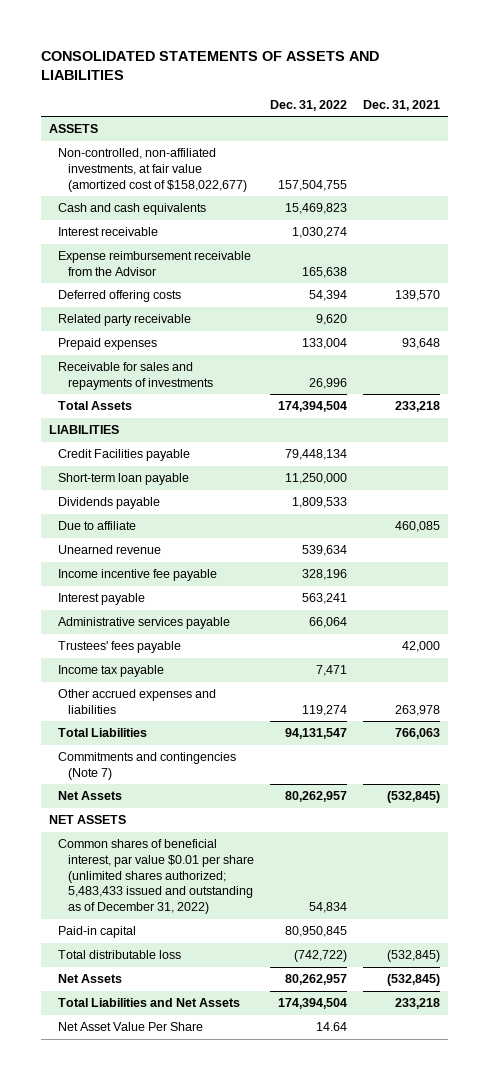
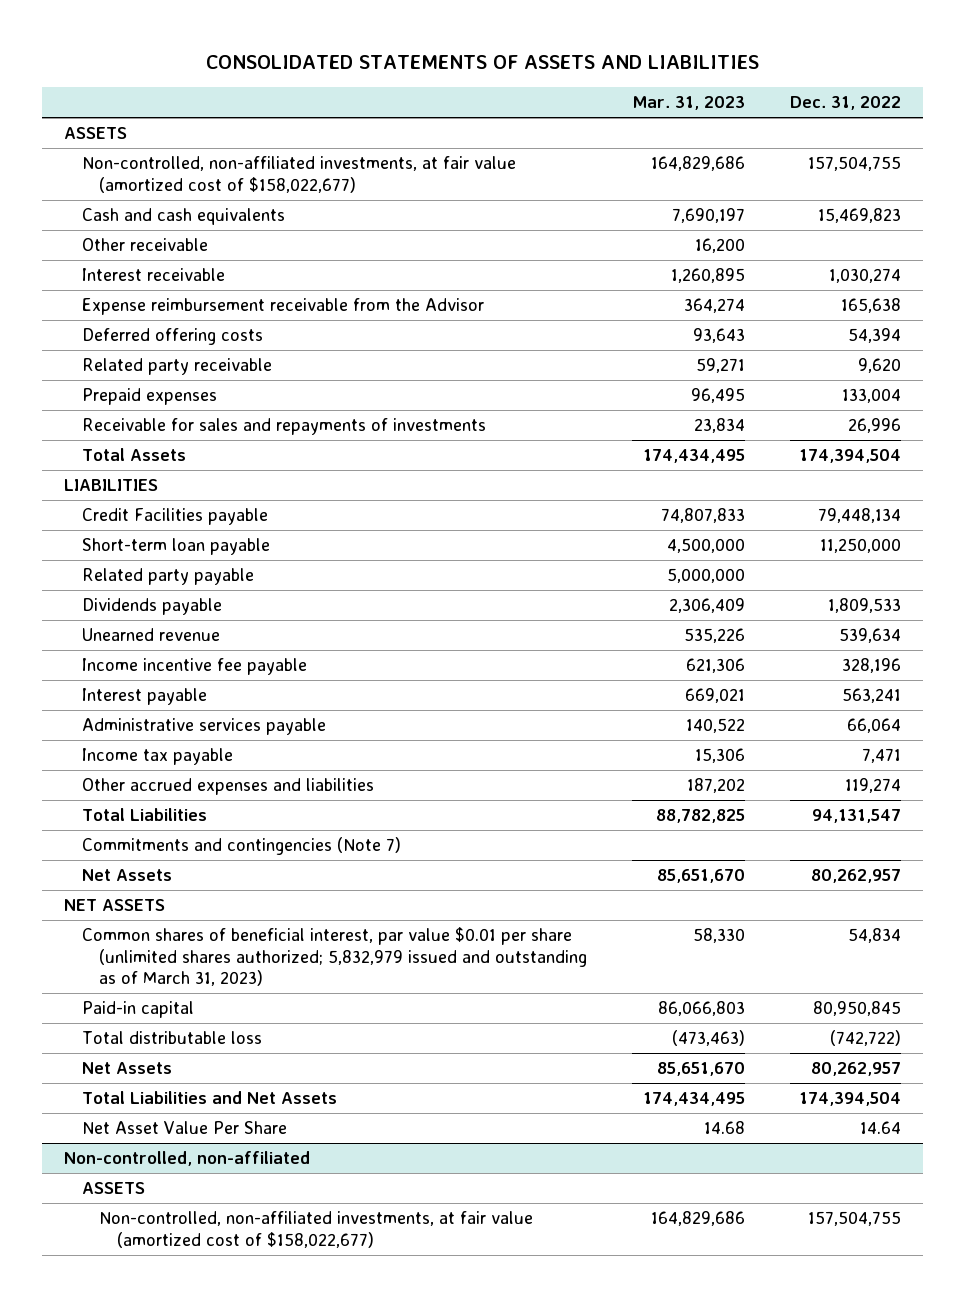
[363,100,441,112] Dec. 31, 2021 -> none
none -> [631,96,745,111] Mar. 31, 2023
none -> [81,238,208,252] Other receivable
none -> [81,568,254,586] Related party payable
[58,521,137,531] Due to affiliate -> none
[58,641,182,654] Trustees' fees payable -> none
[58,839,255,915] Common shares of beneficial interest, par value $0.01 per share (unlimited shares authorized; 5,483,433 issued and outstanding as of December 31, 2022) -> [81,927,588,987] Common shares of beneficial interest, par value $0.01 per share (unlimited shares authorized; 5,832,979 issued and outstanding as of March 31, 2023)
none -> [64,1151,311,1167] Non-controlled, non-affiliated
none -> [81,1182,145,1195] ASSETS
none -> [99,1211,534,1248] Non-controlled, non-affiliated investments, at fair value (amortized cost of $158,022,677)

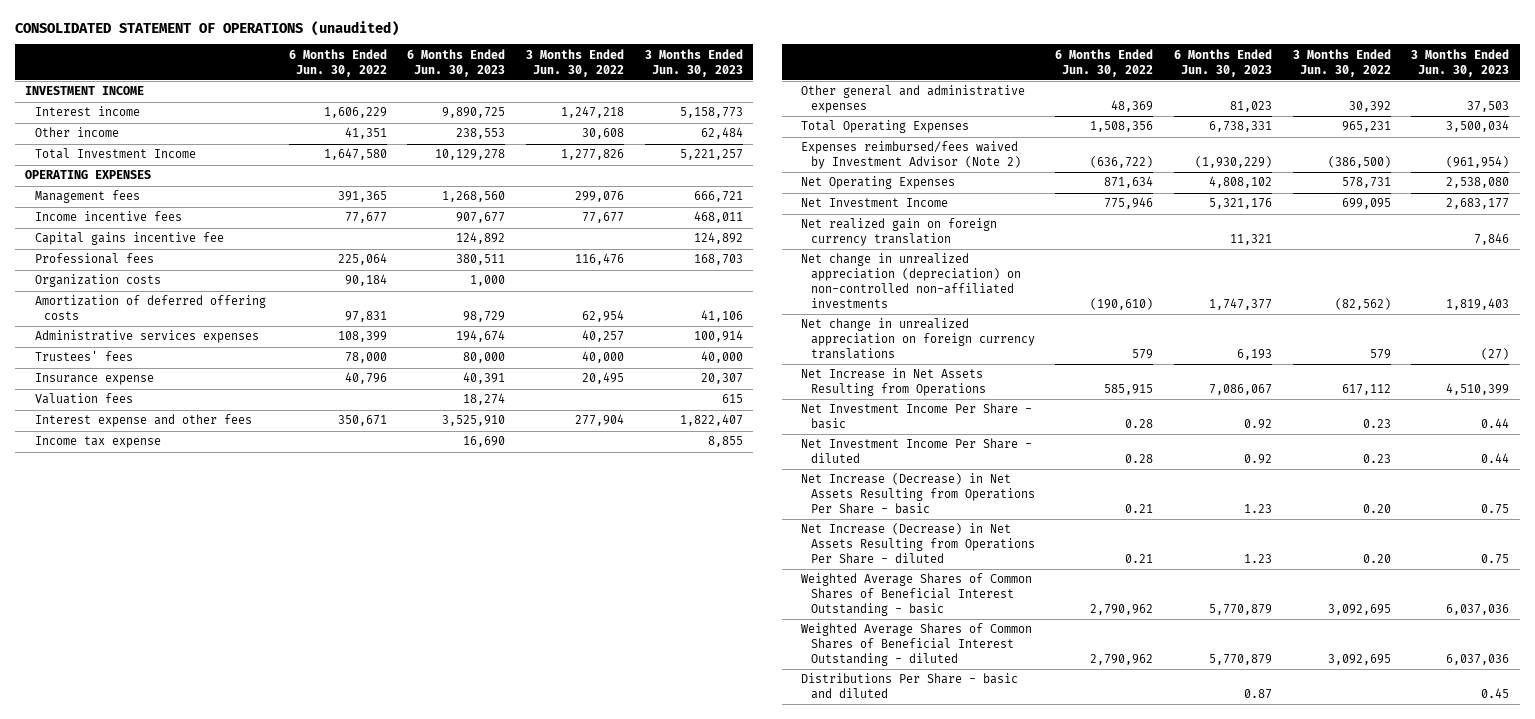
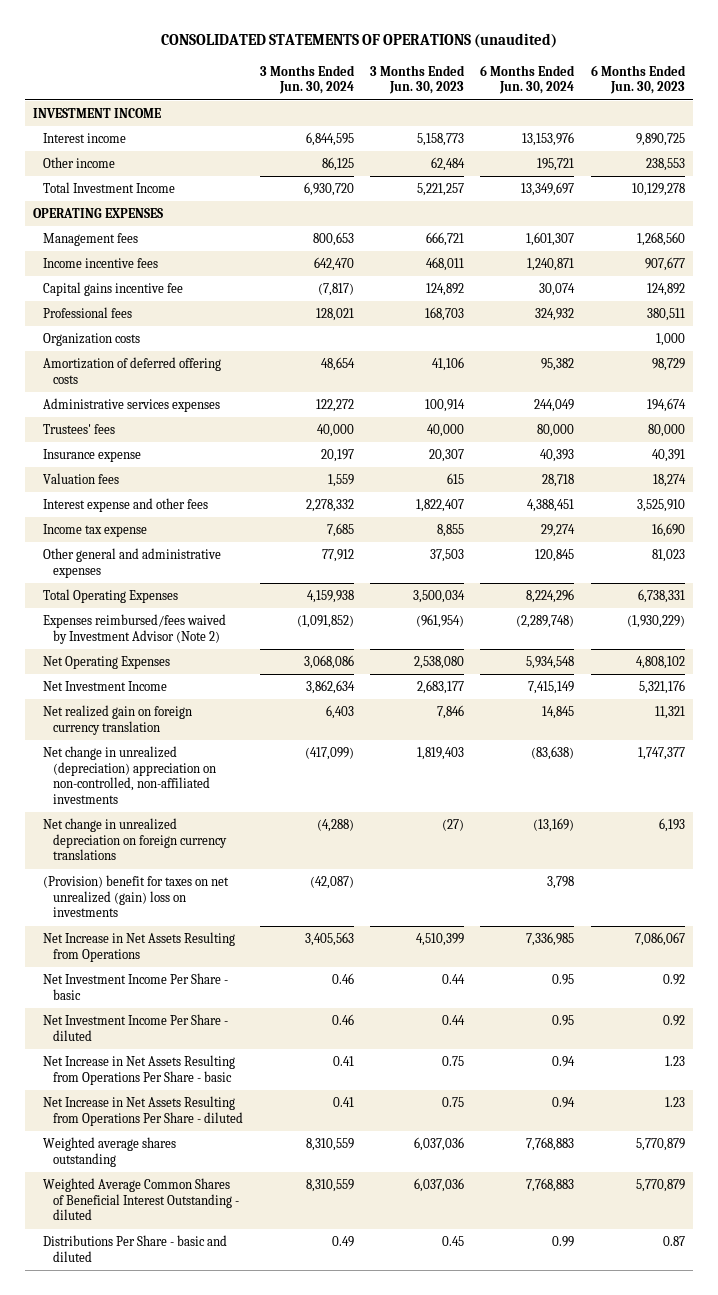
[14,20,399,36] CONSOLIDATED STATEMENT OF OPERATIONS (unaudited) -> [161,33,558,49] CONSOLIDATED STATEMENTS OF OPERATIONS (unaudited)
[288,48,387,77] 6 Months Ended Jun. 30, 2022 -> none
[525,48,624,77] 3 Months Ended Jun. 30, 2022 -> none
none -> [259,64,355,95] 3 Months Ended Jun. 30, 2024
none -> [480,64,576,95] 6 Months Ended Jun. 30, 2024
[801,253,1021,308] Net change in unrealized appreciation (depreciation) on non-controlled non-affiliated investments -> [43,746,217,804] Net change in unrealized (depreciation) appreciation on non-controlled, non-affiliated investments
[801,318,1035,359] Net change in unrealized appreciation on foreign currency translations -> [43,818,228,861] Net change in unrealized depreciation on foreign currency translations
none -> [43,875,230,918] (Provision) benefit for taxes on net unrealized (gain) loss on investments
[801,473,1035,514] Net Increase (Decrease) in Net Assets Resulting from Operations Per Share - basic -> [43,1055,236,1085] Net Increase in Net Assets Resulting from Operations Per Share - basic
[801,523,1035,564] Net Increase (Decrease) in Net Assets Resulting from Operations Per Share - diluted -> [43,1096,244,1126] Net Increase in Net Assets Resulting from Operations Per Share - diluted
[801,573,1033,616] Weighted Average Shares of Common Shares of Beneficial Interest Outstanding - basic -> [43,1137,177,1167] Weighted average shares outstanding
[801,623,1033,666] Weighted Average Shares of Common Shares of Beneficial Interest Outstanding - diluted -> [43,1178,240,1221] Weighted Average Common Shares of Beneficial Interest Outstanding - diluted

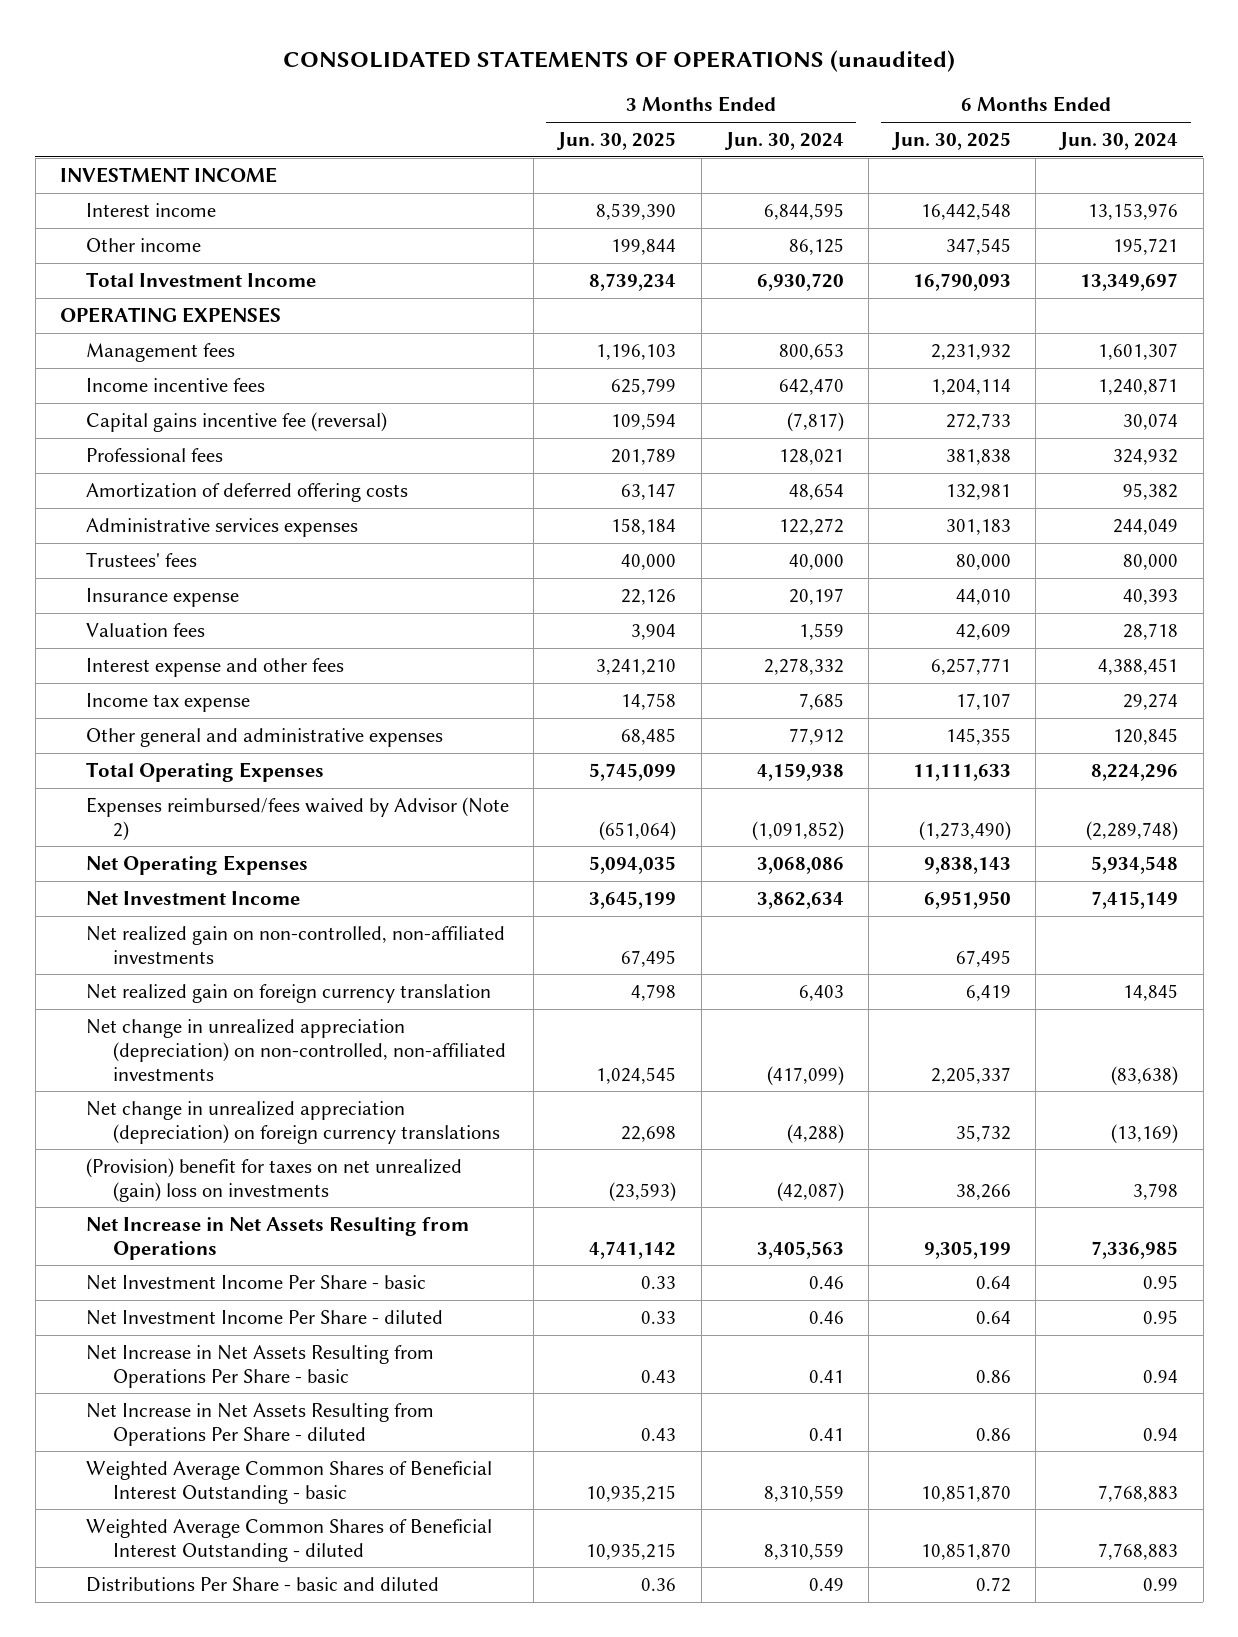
[370,64,466,95] 3 Months Ended Jun. 30, 2023 -> none
[590,64,686,95] 6 Months Ended Jun. 30, 2023 -> none
none -> [556,131,677,150] Jun. 30, 2025
none -> [891,131,1012,150] Jun. 30, 2025
[43,282,184,297] Capital gains incentive fee -> [86,411,388,432] Capital gains incentive fee (reversal)
[43,333,141,347] Organization costs -> none
[43,614,227,644] Expenses reimbursed/fees waived by Investment Advisor (Note 2) -> [86,796,510,841] Expenses reimbursed/fees waived by Advisor (Note 2)
none -> [86,925,506,964] Net realized gain on non-controlled, non-affiliated investments
[43,746,217,804] Net change in unrealized (depreciation) appreciation on non-controlled, non-affiliated investments -> [86,1018,506,1081] Net change in unrealized appreciation (depreciation) on non-controlled, non-affiliated investments
[43,818,228,861] Net change in unrealized depreciation on foreign currency translations -> [86,1100,500,1144] Net change in unrealized appreciation (depreciation) on foreign currency translations
[43,1137,177,1167] Weighted average shares outstanding -> [86,1460,493,1504] Weighted Average Common Shares of Beneficial Interest Outstanding - basic

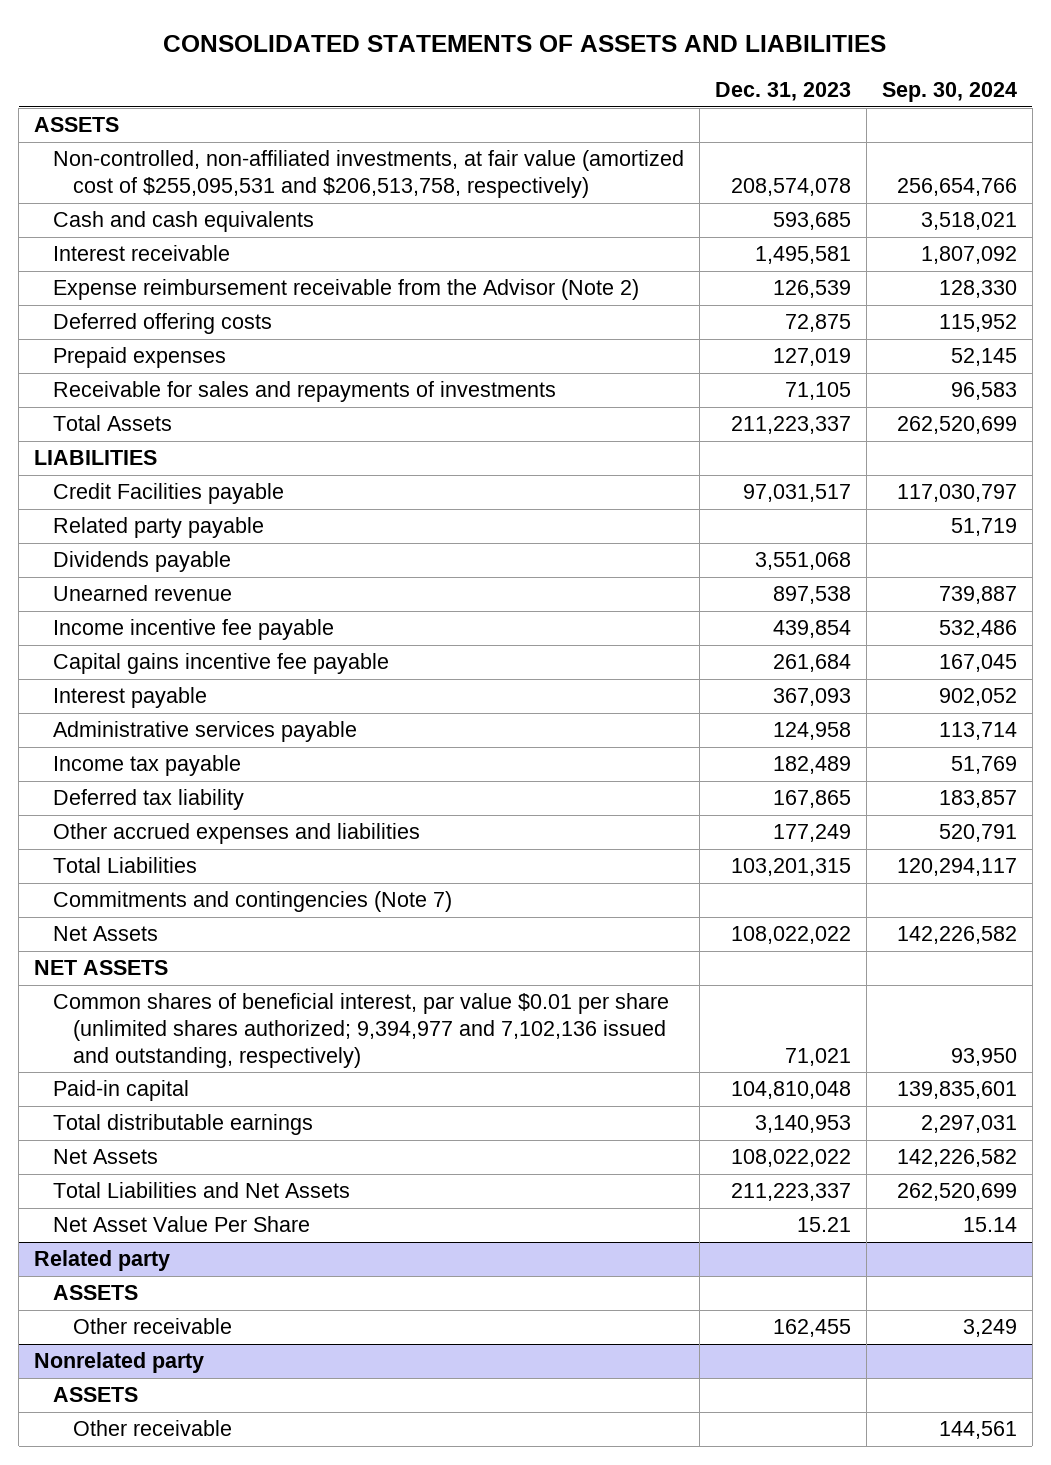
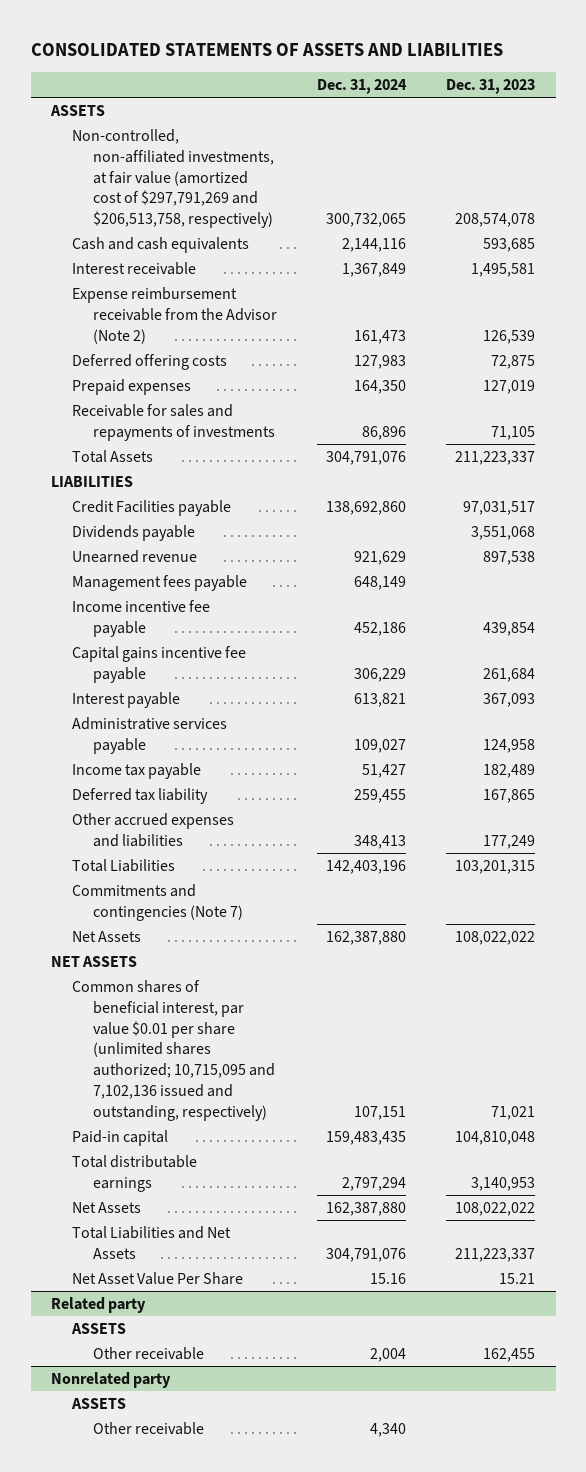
[881,82,1017,103] Sep. 30, 2024 -> none
none -> [317,79,408,95] Dec. 31, 2024
[53,150,685,198] Non-controlled, non-affiliated investments, at fair value (amortized cost of $255,095,531 and $206,513,758, respectively) -> [71,128,274,229] Non-controlled, non-affiliated investments, at fair value (amortized cost of $297,791,269 and $206,513,758, respectively)
[53,517,265,539] Related party payable -> none
none -> [71,574,247,591] Management fees payable
[53,993,670,1068] Common shares of beneficial interest, par value $0.01 per share (unlimited shares authorized; 9,394,977 and 7,102,136 issued and outstanding, respectively) -> [71,979,275,1121] Common shares of beneficial interest, par value $0.01 per share (unlimited shares authorized; 10,715,095 and 7,102,136 issued and outstanding, respectively)

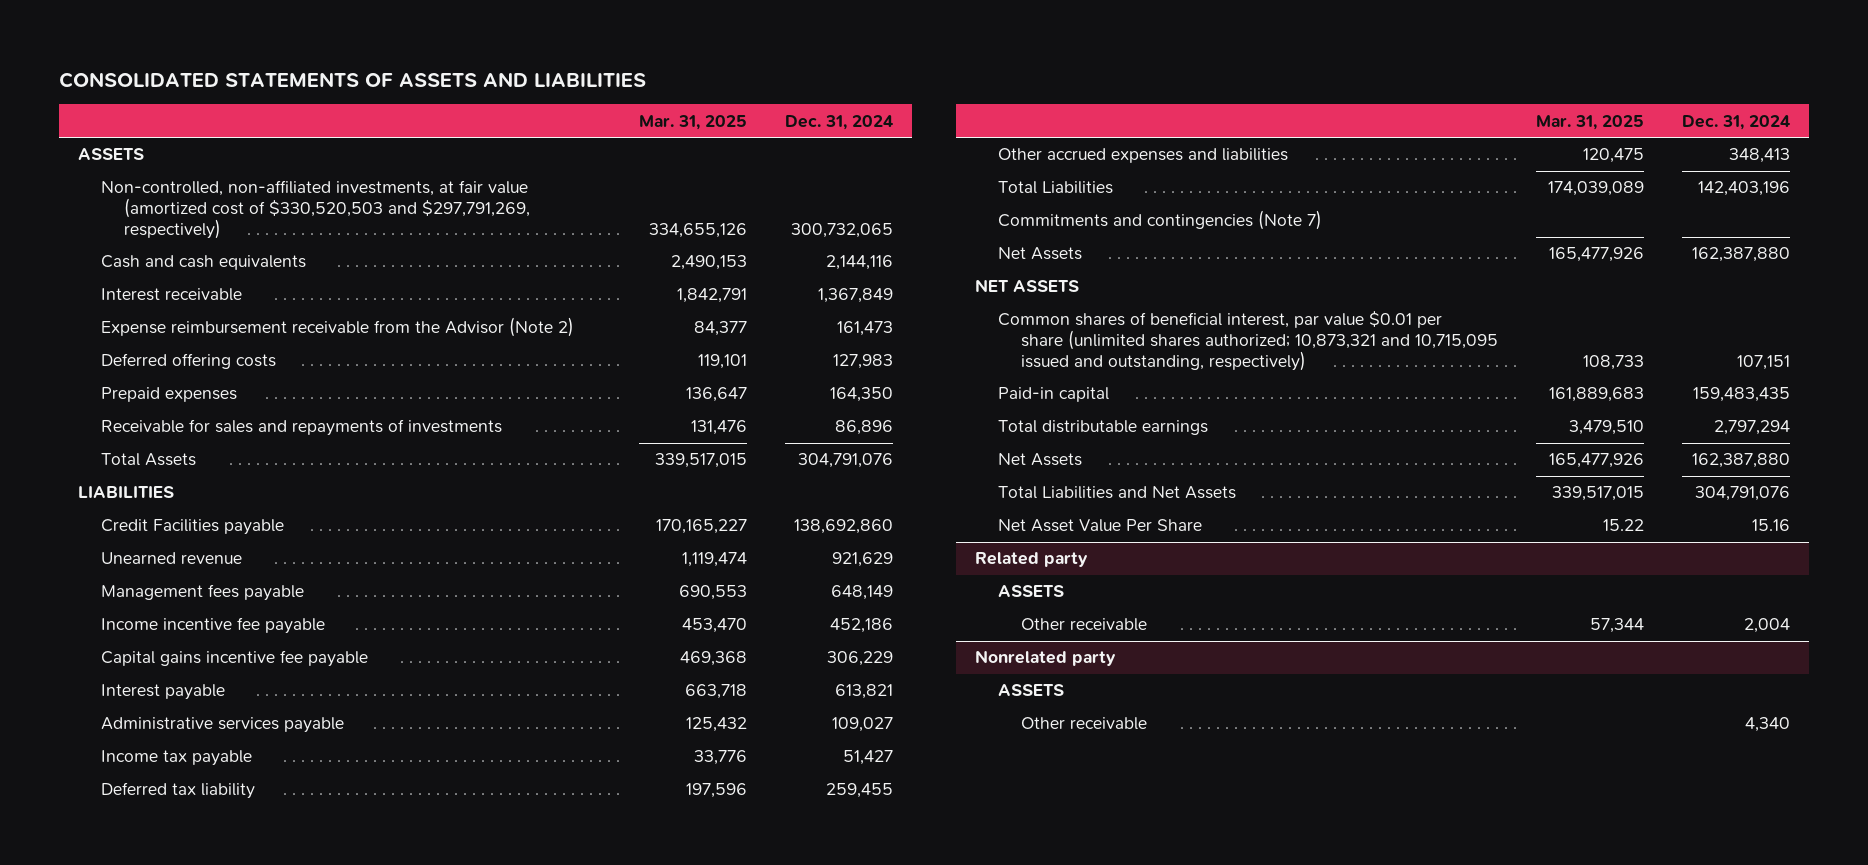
[446,79,536,95] Dec. 31, 2023 -> none
none -> [638,114,747,130] Mar. 31, 2025
[71,128,274,229] Non-controlled, non-affiliated investments, at fair value (amortized cost of $297,791,269 and $206,513,758, respectively) -> [101,180,530,239] Non-controlled, non-affiliated investments, at fair value (amortized cost of $330,520,503 and $297,791,269, respectively)
[71,524,195,541] Dividends payable -> none
[71,979,275,1121] Common shares of beneficial interest, par value $0.01 per share (unlimited shares authorized; 10,715,095 and 7,102,136 issued and outstanding, respectively) -> [998,311,1498,371] Common shares of beneficial interest, par value $0.01 per share (unlimited shares authorized; 10,873,321 and 10,715,095 issued and outstanding, respectively)

